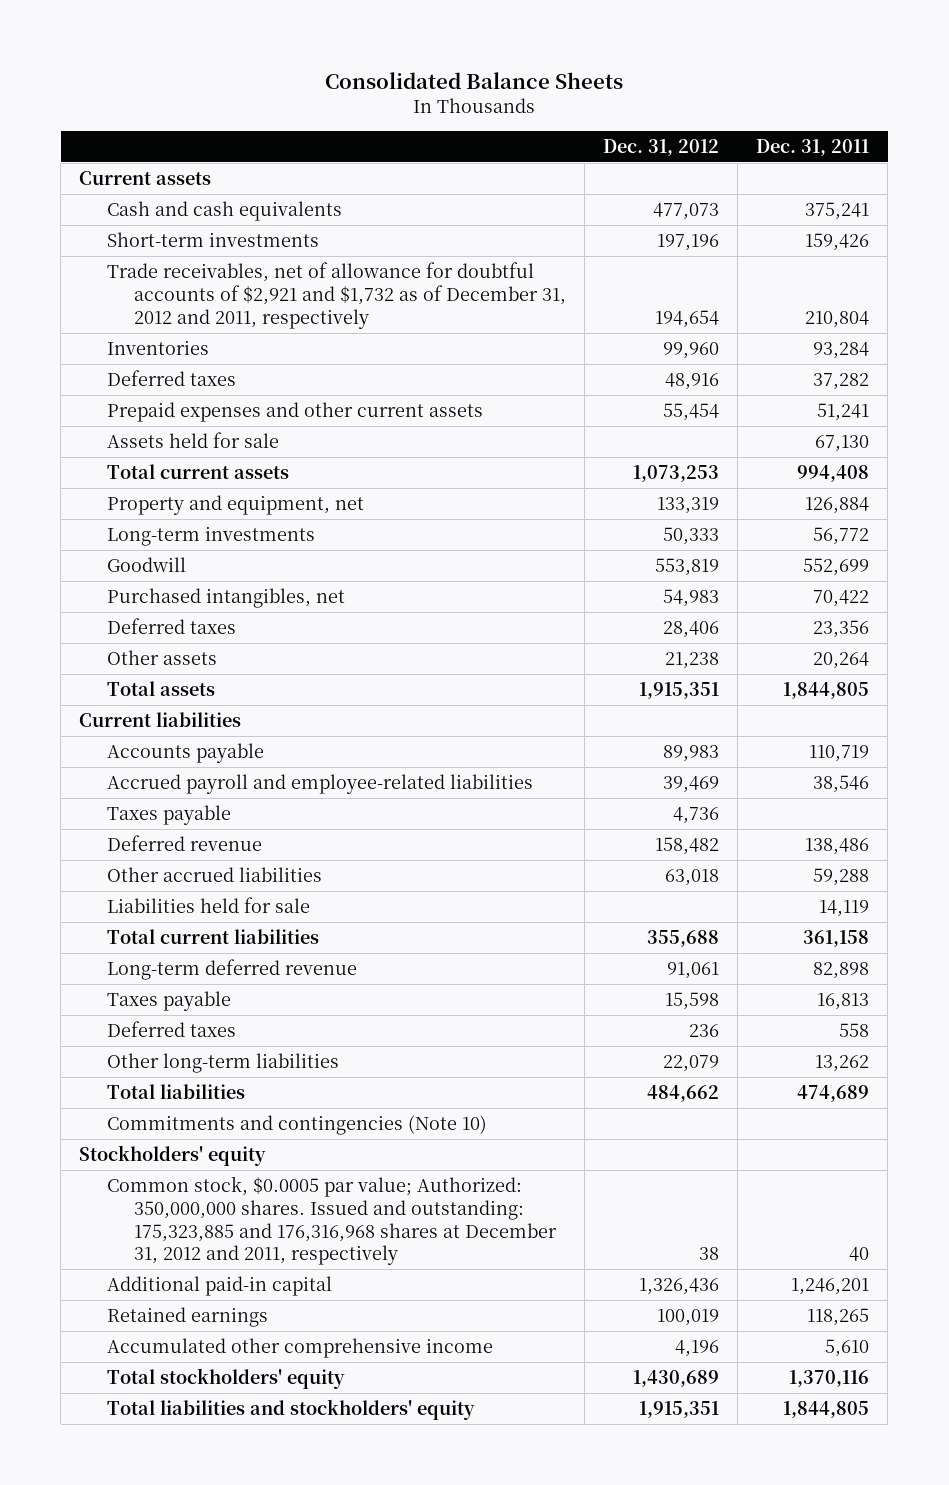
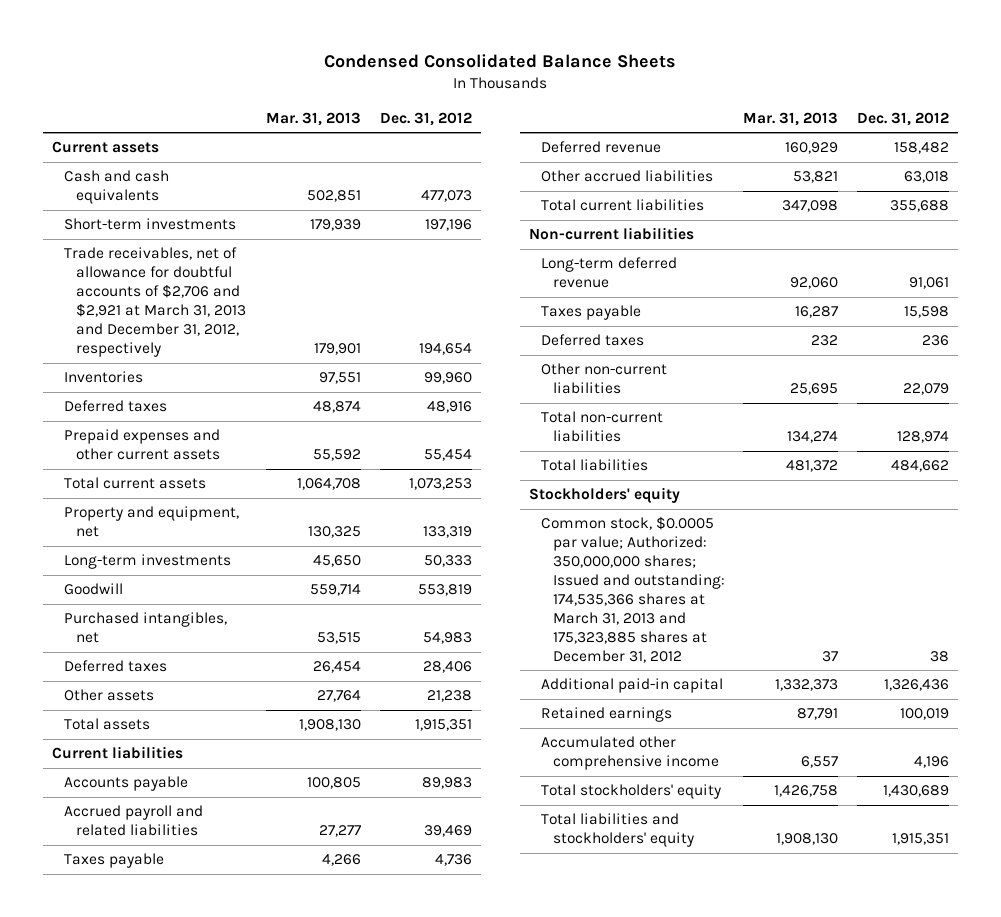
[325,71,624,89] Consolidated Balance Sheets -> [324,53,677,68] Condensed Consolidated Balance Sheets
[756,138,870,156] Dec. 31, 2011 -> none
none -> [266,111,362,126] Mar. 31, 2013
[106,262,566,329] Trade receivables, net of allowance for doubtful accounts of $2,921 and $1,732 as of December 31, 2012 and 2011, respectively -> [63,247,246,358] Trade receivables, net of allowance for doubtful accounts of $2,706 and $2,921 at March 31, 2013 and December 31, 2012, respectively
[106,432,279,449] Assets held for sale -> none
[106,774,533,795] Accrued payroll and employee-related liabilities -> [63,805,203,837] Accrued payroll and related liabilities
[106,897,310,914] Liabilities held for sale -> none
none -> [529,227,695,241] Non-current liabilities
[106,1053,339,1074] Other long-term liabilities -> [540,363,667,395] Other non-current liabilities
none -> [540,411,663,443] Total non-current liabilities
[106,1115,487,1136] Commitments and contingencies (Note 10) -> none
[106,1176,557,1266] Common stock, $0.0005 par value; Authorized: 350,000,000 shares. Issued and outstanding: 175,323,885 and 176,316,968 shares at December 31, 2012 and 2011, respectively -> [540,516,725,663] Common stock, $0.0005 par value; Authorized: 350,000,000 shares; Issued and outstanding: 174,535,366 shares at March 31, 2013 and 175,323,885 shares at December 31, 2012

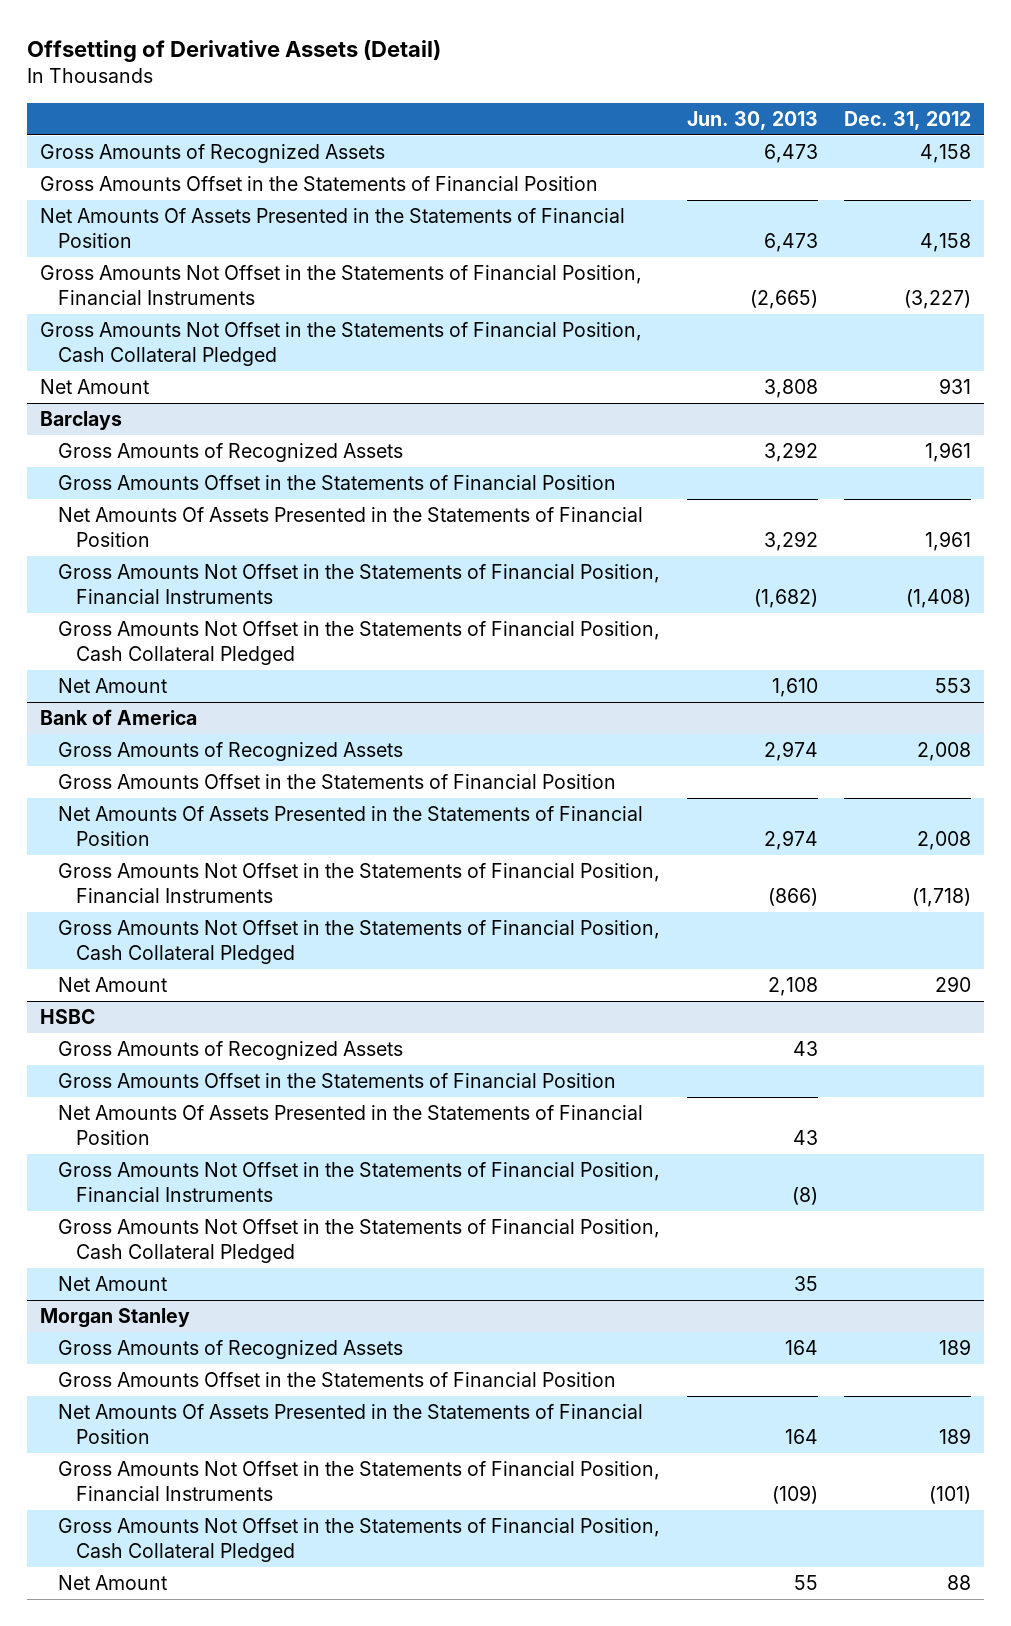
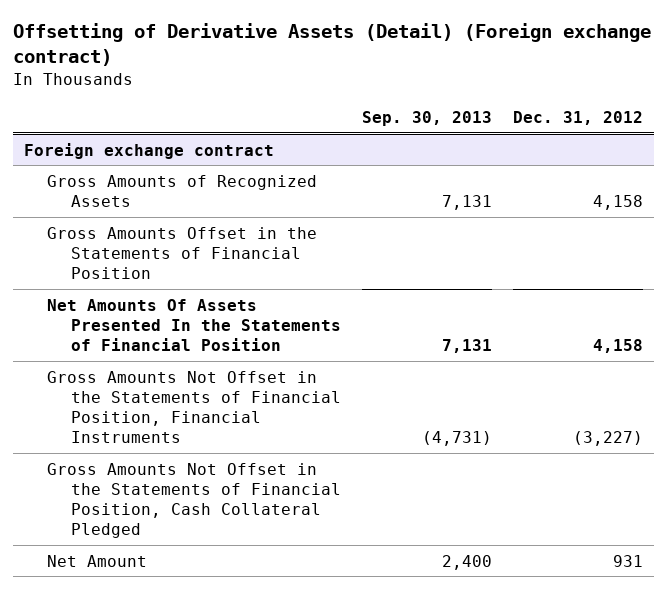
[27,40,442,63] Offsetting of Derivative Assets (Detail) -> [13,23,652,67] Offsetting of Derivative Assets (Detail) (Foreign exchange contract)
[686,110,818,130] Jun. 30, 2013 -> none
none -> [362,110,493,126] Sep. 30, 2013
none -> [23,142,274,159] Foreign exchange contract
[40,208,626,248] Net Amounts Of Assets Presented in the Statements of Financial Position -> [47,298,341,352] Net Amounts Of Assets Presented In the Statements of Financial Position
[40,411,123,431] Barclays -> none
[58,443,404,463] Gross Amounts of Recognized Assets -> none
[58,475,617,491] Gross Amounts Offset in the Statements of Financial Position -> none
[58,507,644,547] Net Amounts Of Assets Presented in the Statements of Financial Position -> none
[58,564,661,604] Gross Amounts Not Offset in the Statements of Financial Position, Financial Instruments -> none
[58,621,661,665] Gross Amounts Not Offset in the Statements of Financial Position, Cash Collateral Pledged -> none
[58,678,168,694] Net Amount -> none
[40,709,198,726] Bank of America -> none
[58,742,404,762] Gross Amounts of Recognized Assets -> none
[58,774,617,790] Gross Amounts Offset in the Statements of Financial Position -> none
[58,806,644,846] Net Amounts Of Assets Presented in the Statements of Financial Position -> none
[58,863,661,903] Gross Amounts Not Offset in the Statements of Financial Position, Financial Instruments -> none
[58,920,661,964] Gross Amounts Not Offset in the Statements of Financial Position, Cash Collateral Pledged -> none
[58,977,168,993] Net Amount -> none
[40,1009,96,1025] HSBC -> none
[58,1041,404,1061] Gross Amounts of Recognized Assets -> none
[58,1073,617,1089] Gross Amounts Offset in the Statements of Financial Position -> none
[58,1105,644,1145] Net Amounts Of Assets Presented in the Statements of Financial Position -> none
[58,1162,661,1202] Gross Amounts Not Offset in the Statements of Financial Position, Financial Instruments -> none
[58,1219,661,1263] Gross Amounts Not Offset in the Statements of Financial Position, Cash Collateral Pledged -> none
[58,1276,168,1292] Net Amount -> none
[40,1308,191,1329] Morgan Stanley -> none
[58,1340,404,1360] Gross Amounts of Recognized Assets -> none
[58,1372,617,1388] Gross Amounts Offset in the Statements of Financial Position -> none
[58,1404,644,1444] Net Amounts Of Assets Presented in the Statements of Financial Position -> none
[58,1461,661,1501] Gross Amounts Not Offset in the Statements of Financial Position, Financial Instruments -> none
[58,1518,661,1562] Gross Amounts Not Offset in the Statements of Financial Position, Cash Collateral Pledged -> none
[58,1575,168,1591] Net Amount -> none

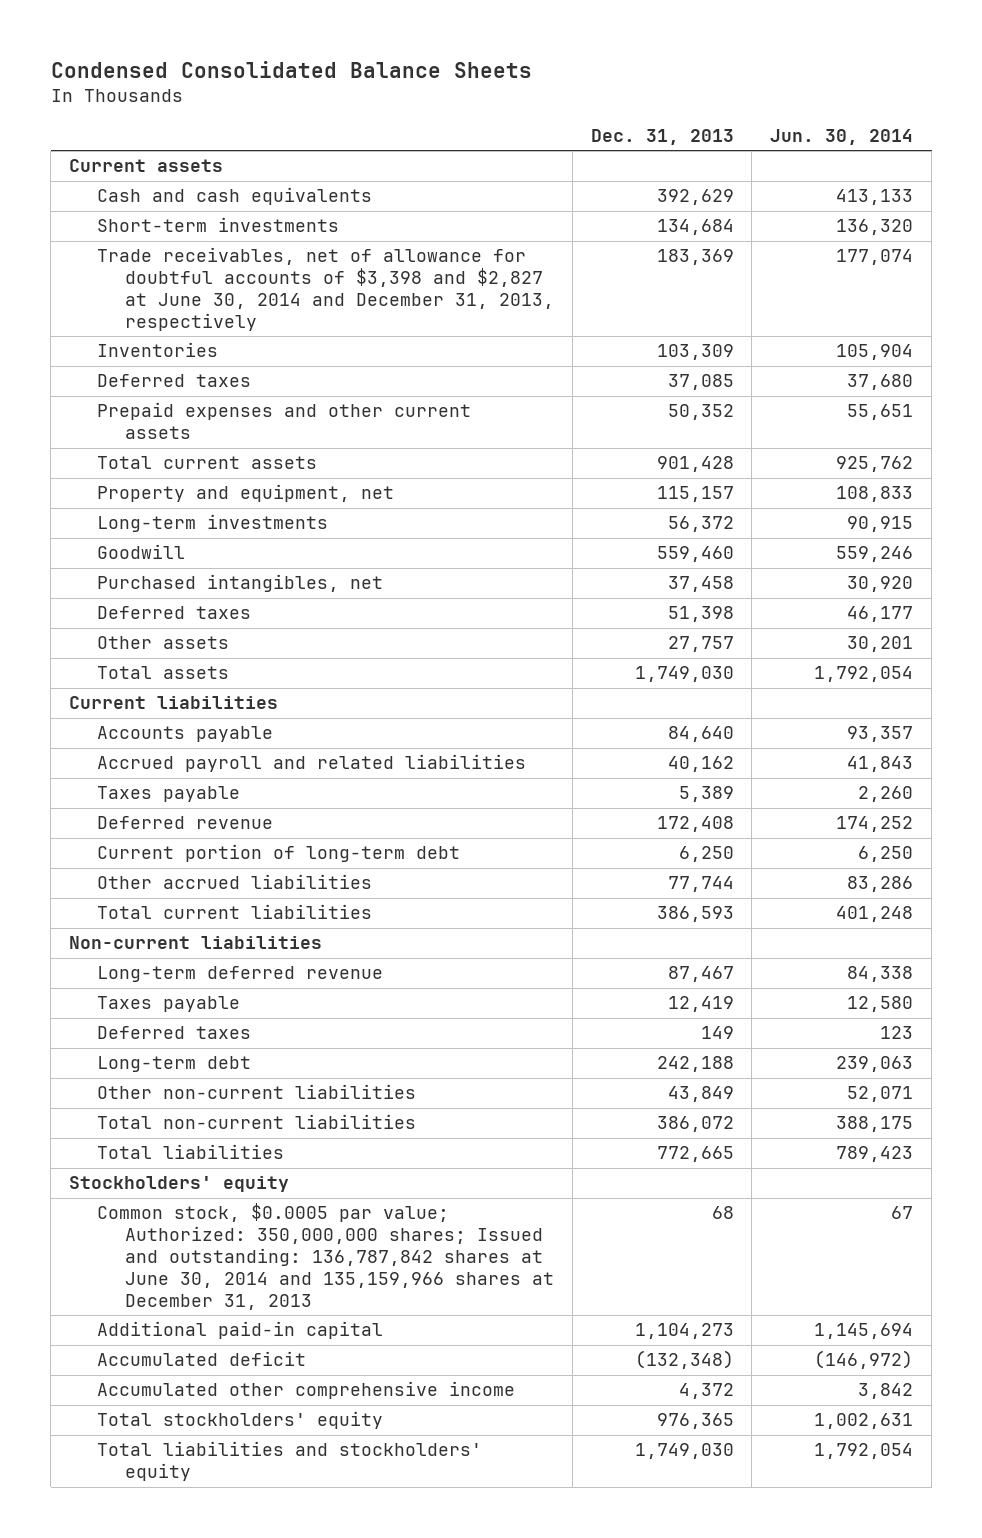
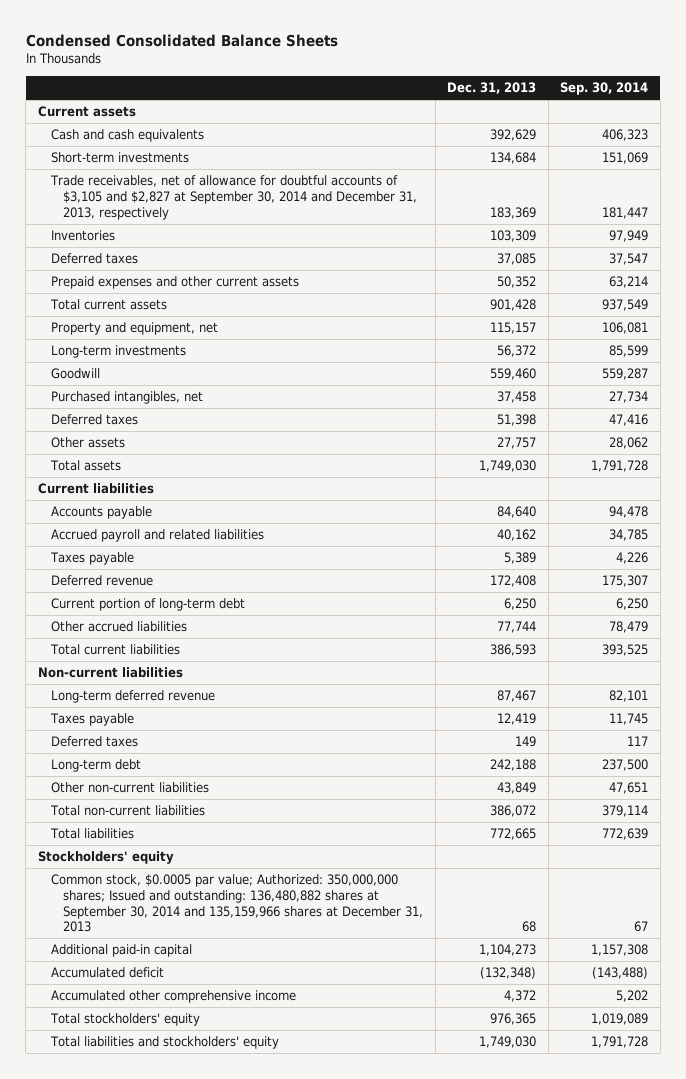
[770,128,914,145] Jun. 30, 2014 -> none
none -> [560,82,649,96] Sep. 30, 2014
[96,247,554,331] Trade receivables, net of allowance for doubtful accounts of $3,398 and $2,827 at June 30, 2014 and December 31, 2013, respectively -> [49,175,418,220] Trade receivables, net of allowance for doubtful accounts of $3,105 and $2,827 at September 30, 2014 and December 31, 2013, respectively
[96,1203,554,1310] Common stock, $0.0005 par value; Authorized: 350,000,000 shares; Issued and outstanding: 136,787,842 shares at June 30, 2014 and 135,159,966 shares at December 31, 2013 -> [50,874,424,933] Common stock, $0.0005 par value; Authorized: 350,000,000 shares; Issued and outstanding: 136,480,882 shares at September 30, 2014 and 135,159,966 shares at December 31, 2013

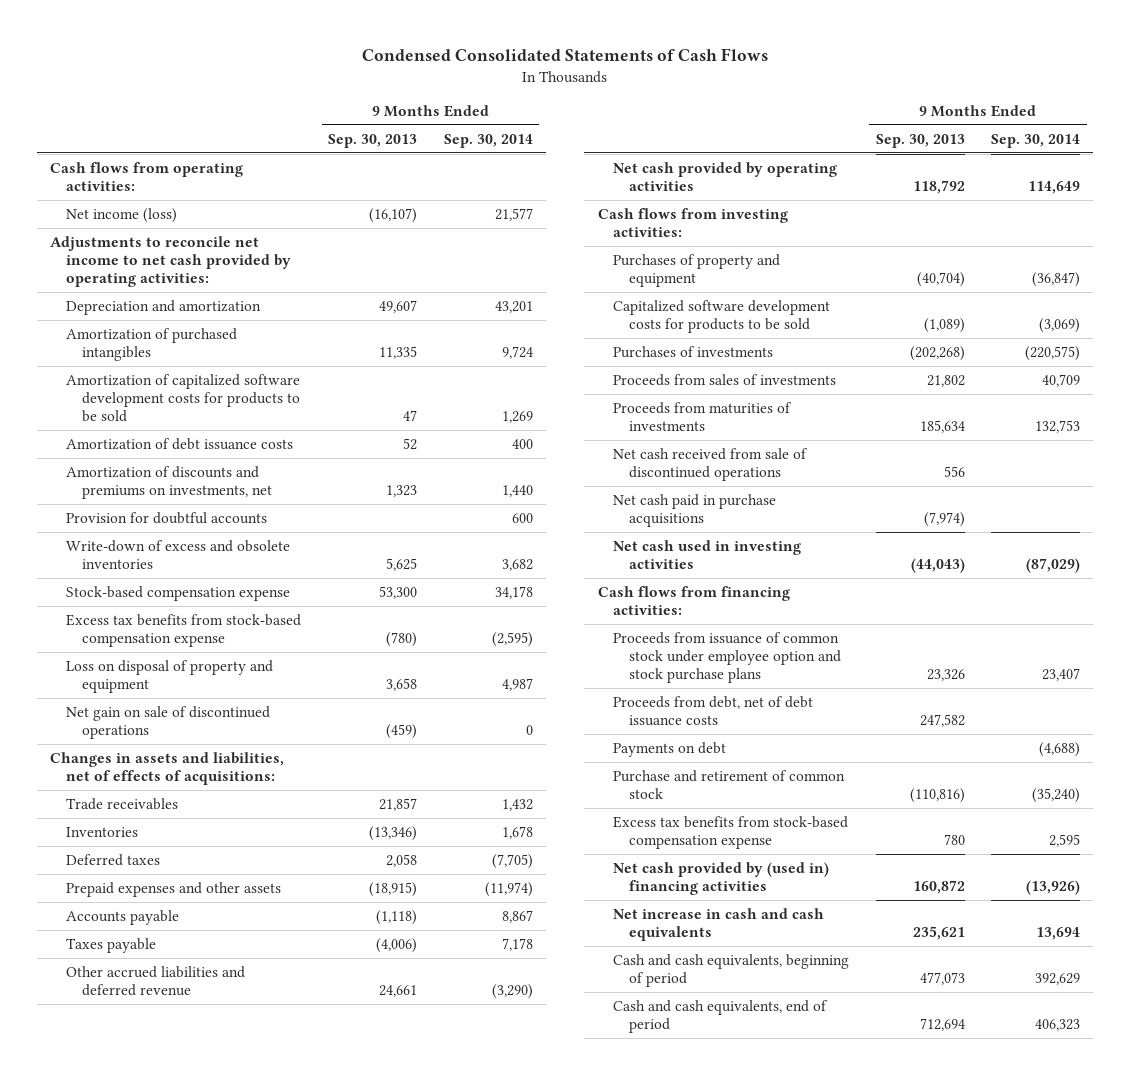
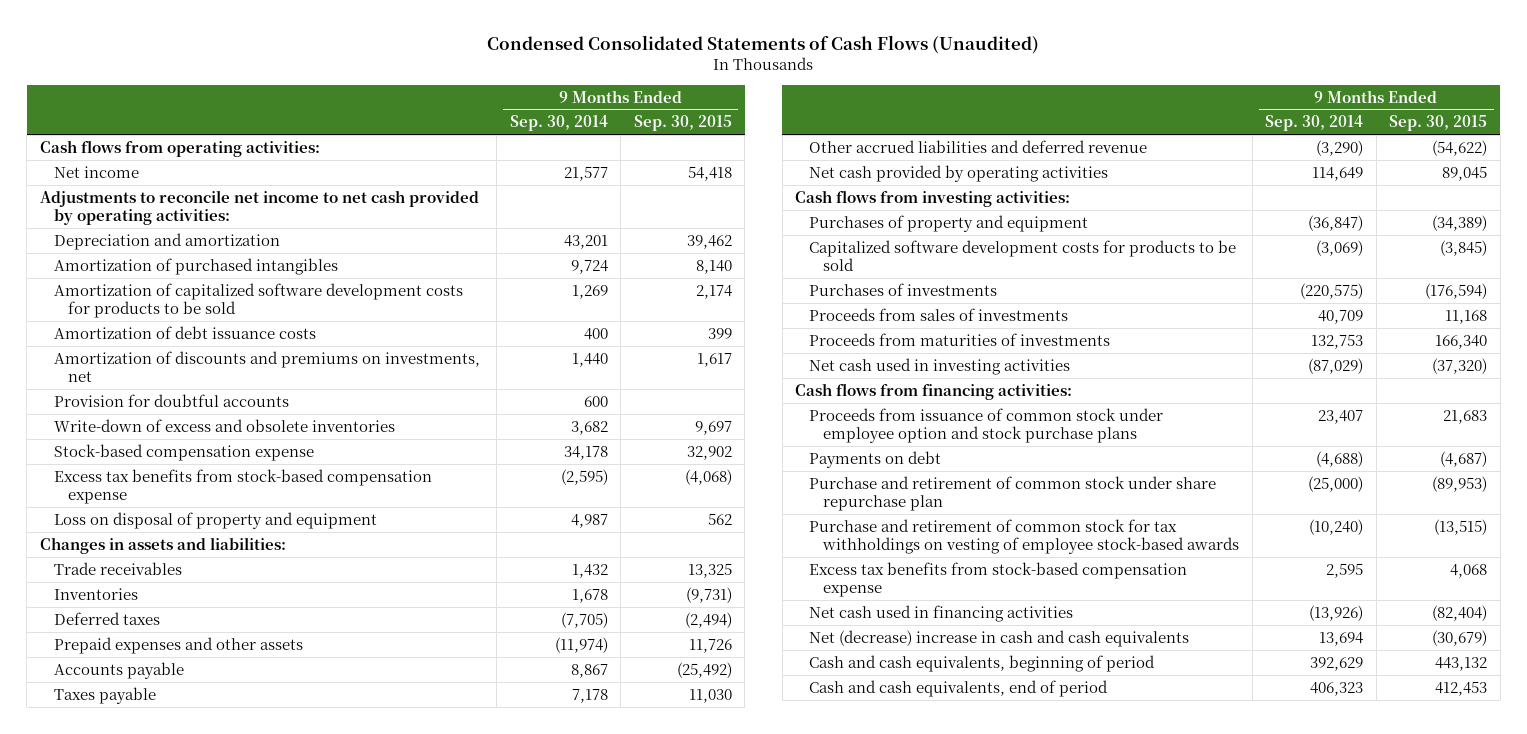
[362,47,769,61] Condensed Consolidated Statements of Cash Flows -> [487,34,1040,54] Condensed Consolidated Statements of Cash Flows (Unaudited)
[328,133,418,148] Sep. 30, 2013 -> none
none -> [633,115,732,132] Sep. 30, 2015
[66,207,178,223] Net income (loss) -> [53,165,139,178] Net income
[66,705,271,740] Net gain on sale of discontinued operations -> none
[50,751,285,786] Changes in assets and liabilities, net of effects of acquisitions: -> [39,536,286,554] Changes in assets and liabilities:
[613,447,809,482] Net cash received from sale of discontinued operations -> none
[613,493,777,528] Net cash paid in purchase acquisitions -> none
[613,695,814,727] Proceeds from debt, net of debt issuance costs -> none
[613,769,846,800] Purchase and retirement of common stock -> [809,475,1217,511] Purchase and retirement of common stock under share repurchase plan
[1032,788,1081,804] (35,240) -> [1308,475,1364,492] (25,000)
none -> [809,518,1240,554] Purchase and retirement of common stock for tax withholdings on vesting of employee stock-based awards
[613,861,830,896] Net cash provided by (used in) financing activities -> [809,604,1074,622] Net cash used in financing activities
[613,907,825,942] Net increase in cash and cash equivalents -> [809,629,1190,647] Net (decrease) increase in cash and cash equivalents

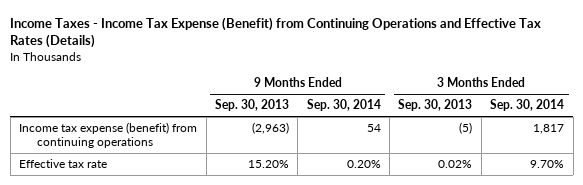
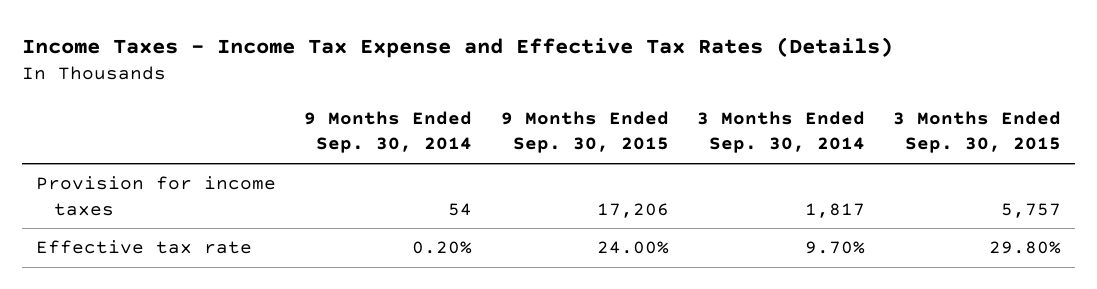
[10,16,542,49] Income Taxes - Income Tax Expense (Benefit) from Continuing Operations and Effective Tax Rates (Details) -> [21,36,893,58] Income Taxes - Income Tax Expense and Effective Tax Rates (Details)
[214,99,289,112] Sep. 30, 2013 -> none
[398,99,473,112] Sep. 30, 2013 -> none
none -> [500,111,669,154] 9 Months Ended Sep. 30, 2015
none -> [893,111,1062,154] 3 Months Ended Sep. 30, 2015
[19,122,198,149] Income tax expense (benefit) from continuing operations -> [36,176,277,216] Provision for income taxes

